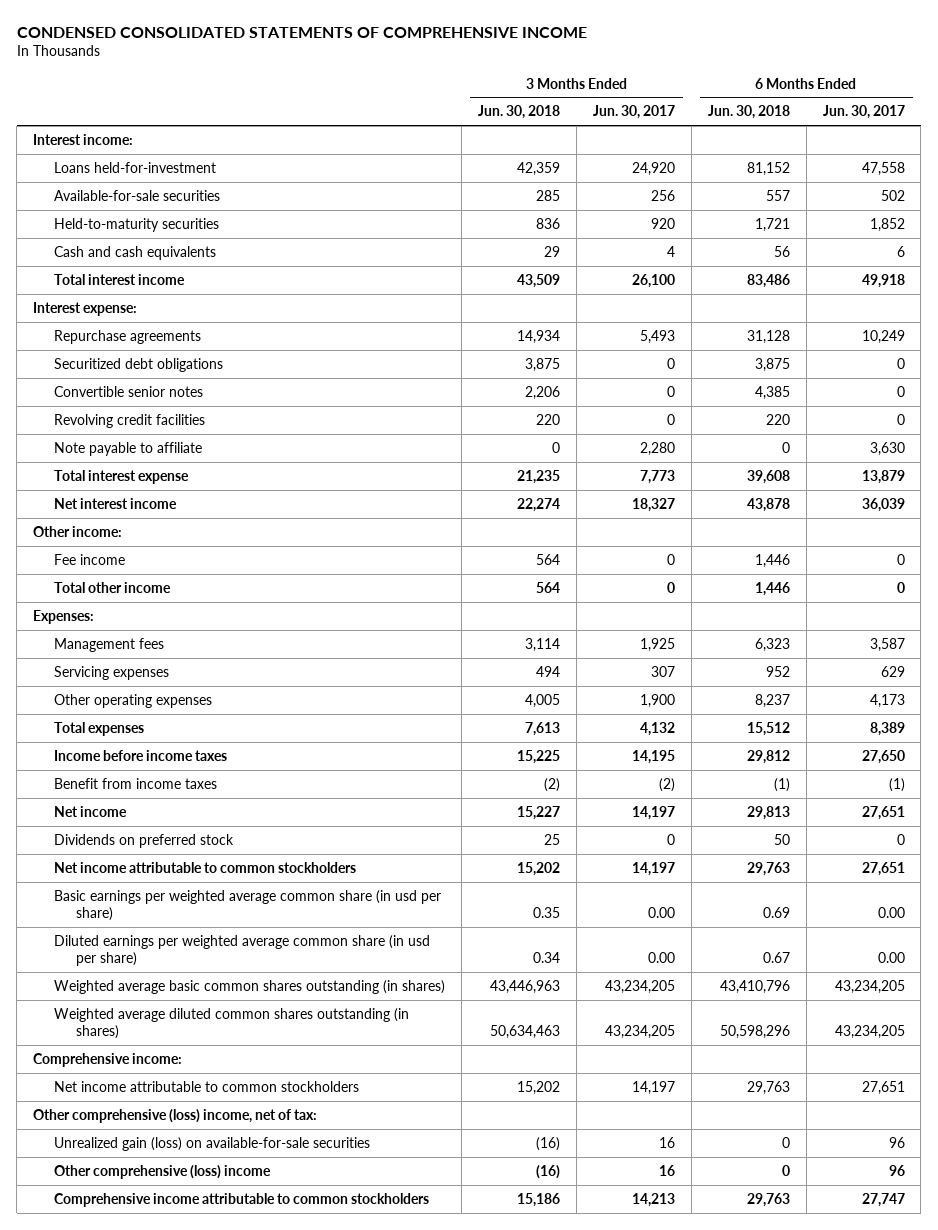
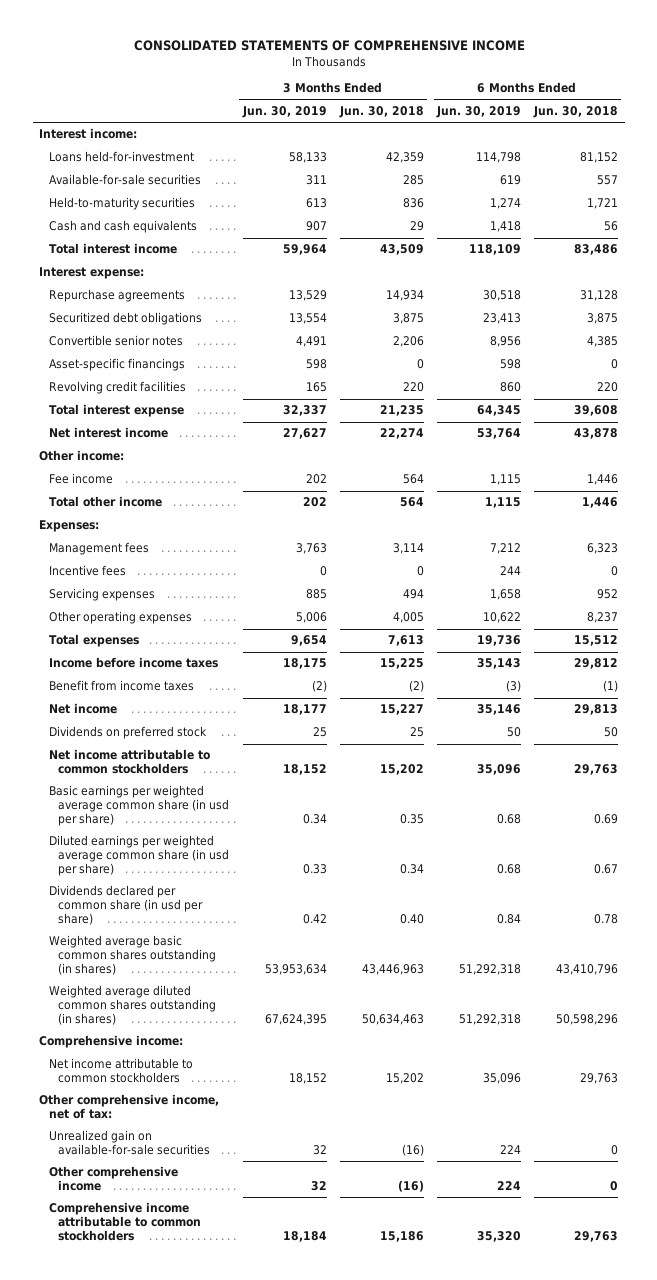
[16,26,587,38] CONDENSED CONSOLIDATED STATEMENTS OF COMPREHENSIVE INCOME -> [133,40,525,52] CONSOLIDATED STATEMENTS OF COMPREHENSIVE INCOME
[593,105,676,120] Jun. 30, 2017 -> none
[822,105,905,120] Jun. 30, 2017 -> none
none -> [241,105,327,118] Jun. 30, 2019
none -> [435,105,521,118] Jun. 30, 2019
none -> [48,358,185,372] Asset-specific financings
[54,441,203,456] Note payable to affiliate -> none
none -> [48,565,126,577] Incentive fees
none -> [48,885,204,925] Dividends declared per common share (in usd per share)
[32,1108,317,1123] Other comprehensive (loss) income, net of tax: -> [39,1094,220,1120] Other comprehensive income, net of tax:
[54,1136,371,1151] Unrealized gain (loss) on available-for-sale securities -> [48,1130,211,1156] Unrealized gain on available-for-sale securities
[54,1164,272,1179] Other comprehensive (loss) income -> [48,1166,178,1192] Other comprehensive income

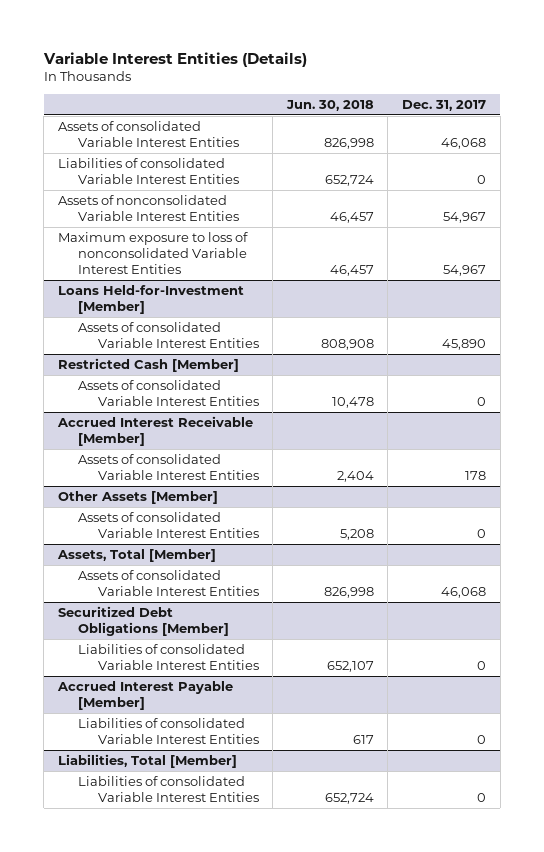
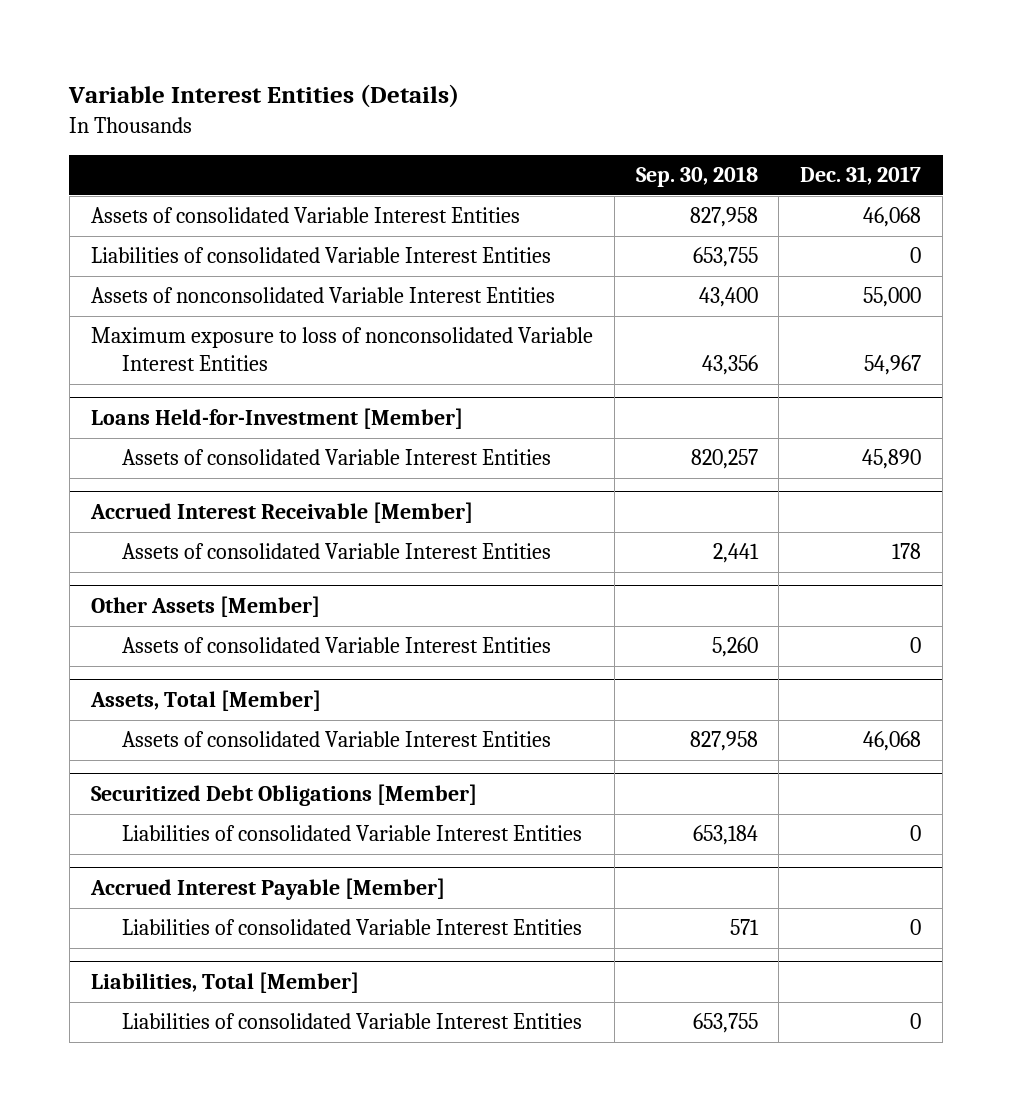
[285,100,374,112] Jun. 30, 2018 -> none
none -> [635,166,758,188] Sep. 30, 2018
[443,212,487,224] 54,967 -> [863,287,922,308] 55,000
[57,357,239,372] Restricted Cash [Member] -> none
[77,379,259,407] Assets of consolidated Variable Interest Entities -> none

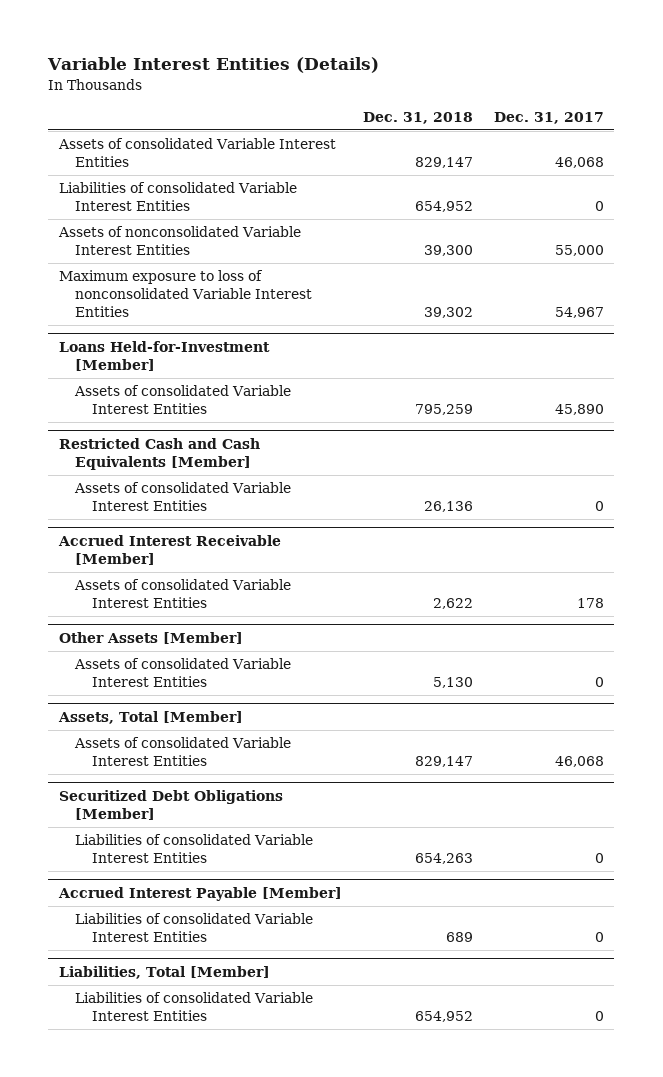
[635,166,758,188] Sep. 30, 2018 -> none
none -> [362,112,473,125] Dec. 31, 2018
none -> [58,438,260,470] Restricted Cash and Cash Equivalents [Member]
none -> [74,482,292,511] Assets of consolidated Variable Interest Entities

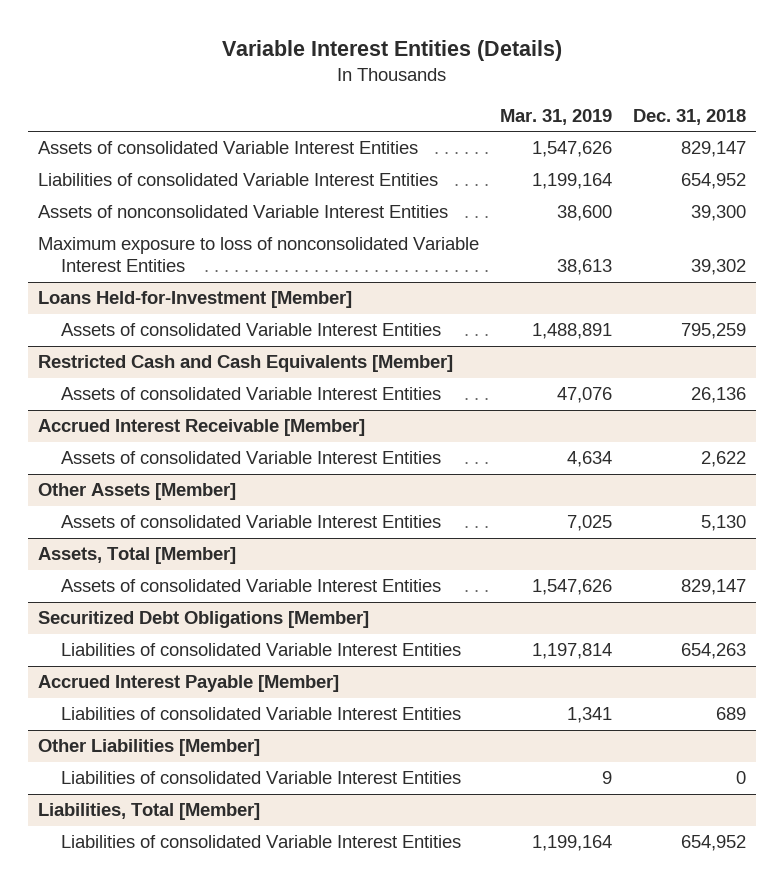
[493,112,604,125] Dec. 31, 2017 -> none
none -> [499,109,612,126] Mar. 31, 2019
none -> [37,739,260,757] Other Liabilities [Member]
none -> [60,771,461,785] Liabilities of consolidated Variable Interest Entities

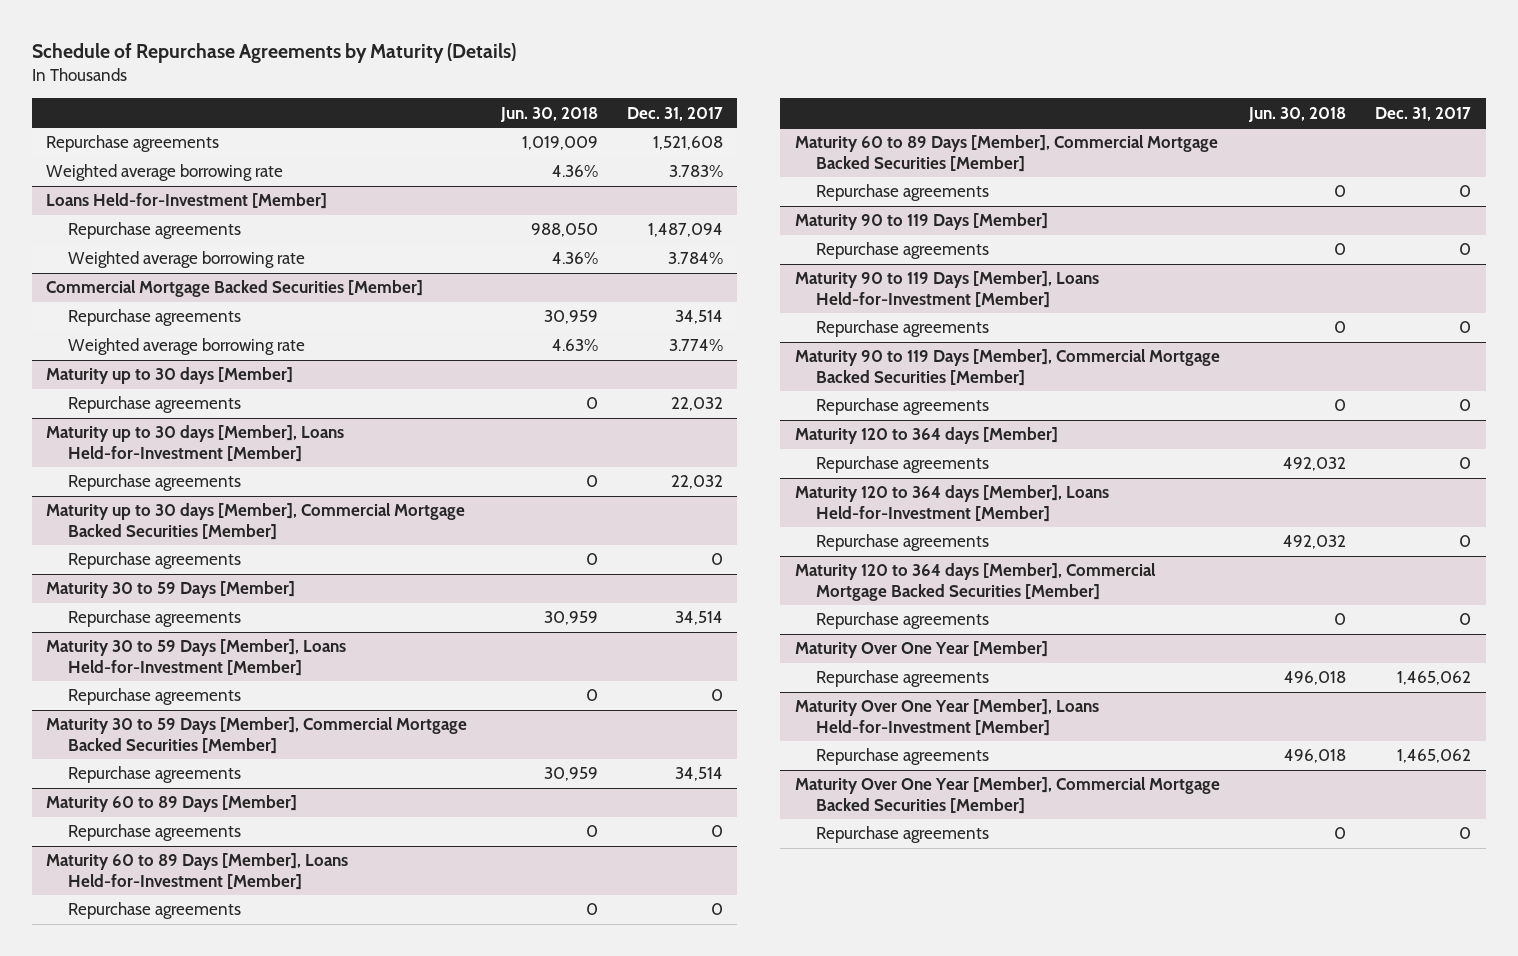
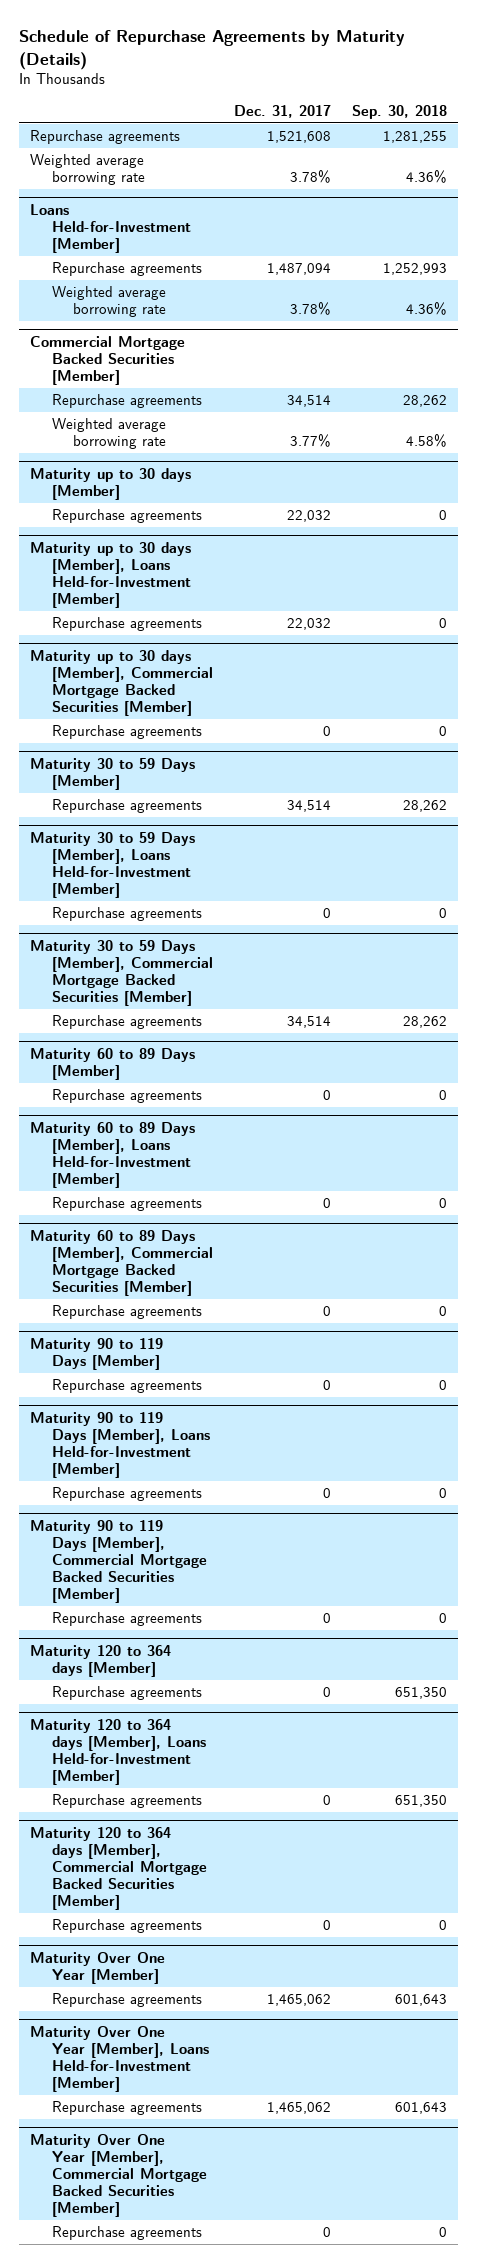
[499,106,598,122] Jun. 30, 2018 -> none
none -> [352,104,448,119] Sep. 30, 2018
[668,165,723,178] 3.783% -> [289,170,331,184] 3.78%
[667,252,723,265] 3.784% -> [289,302,331,316] 3.78%
[668,339,723,352] 3.774% -> [289,434,331,448] 3.77%

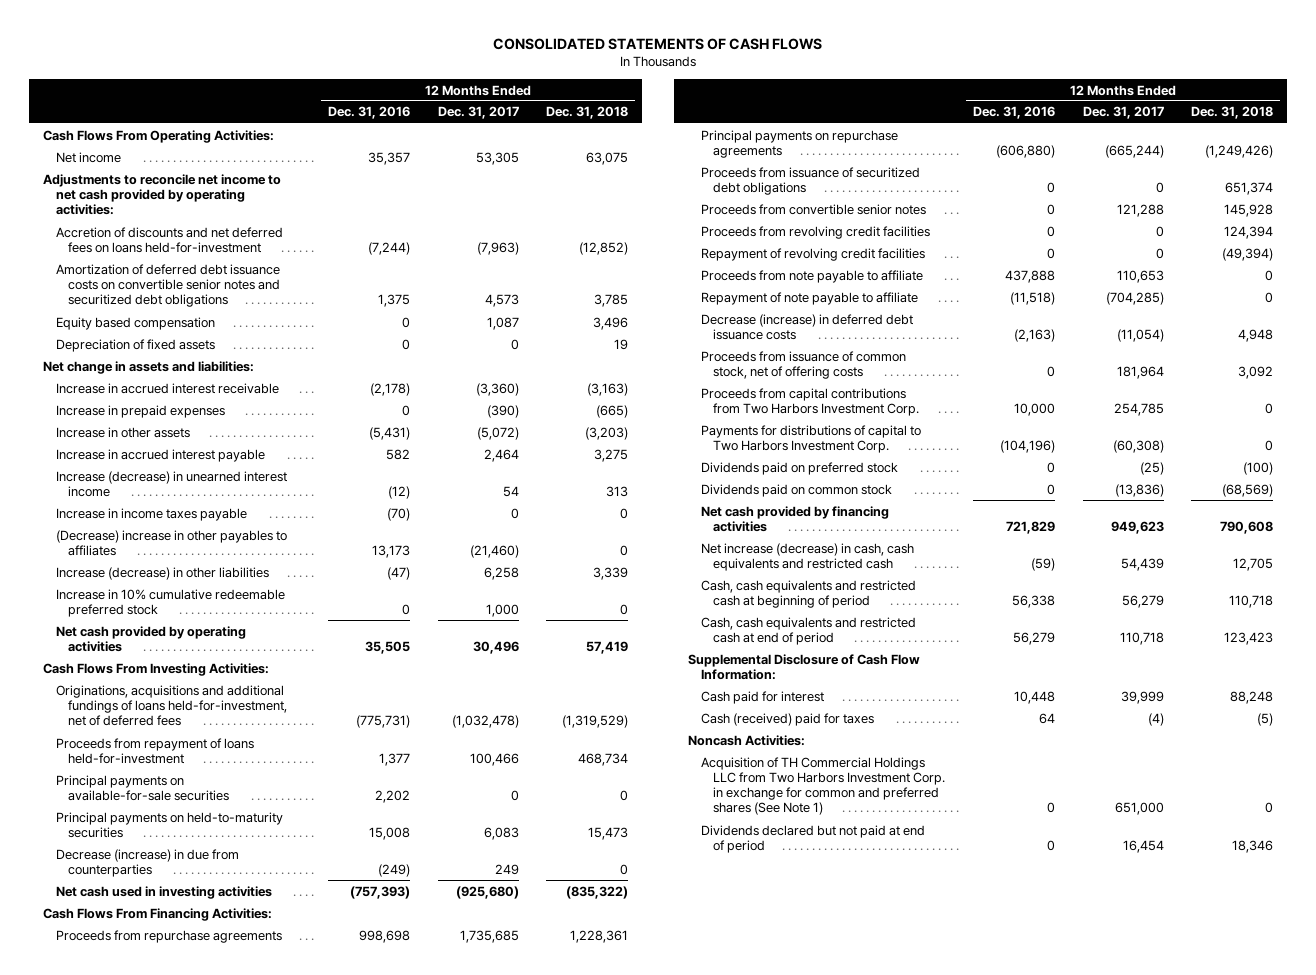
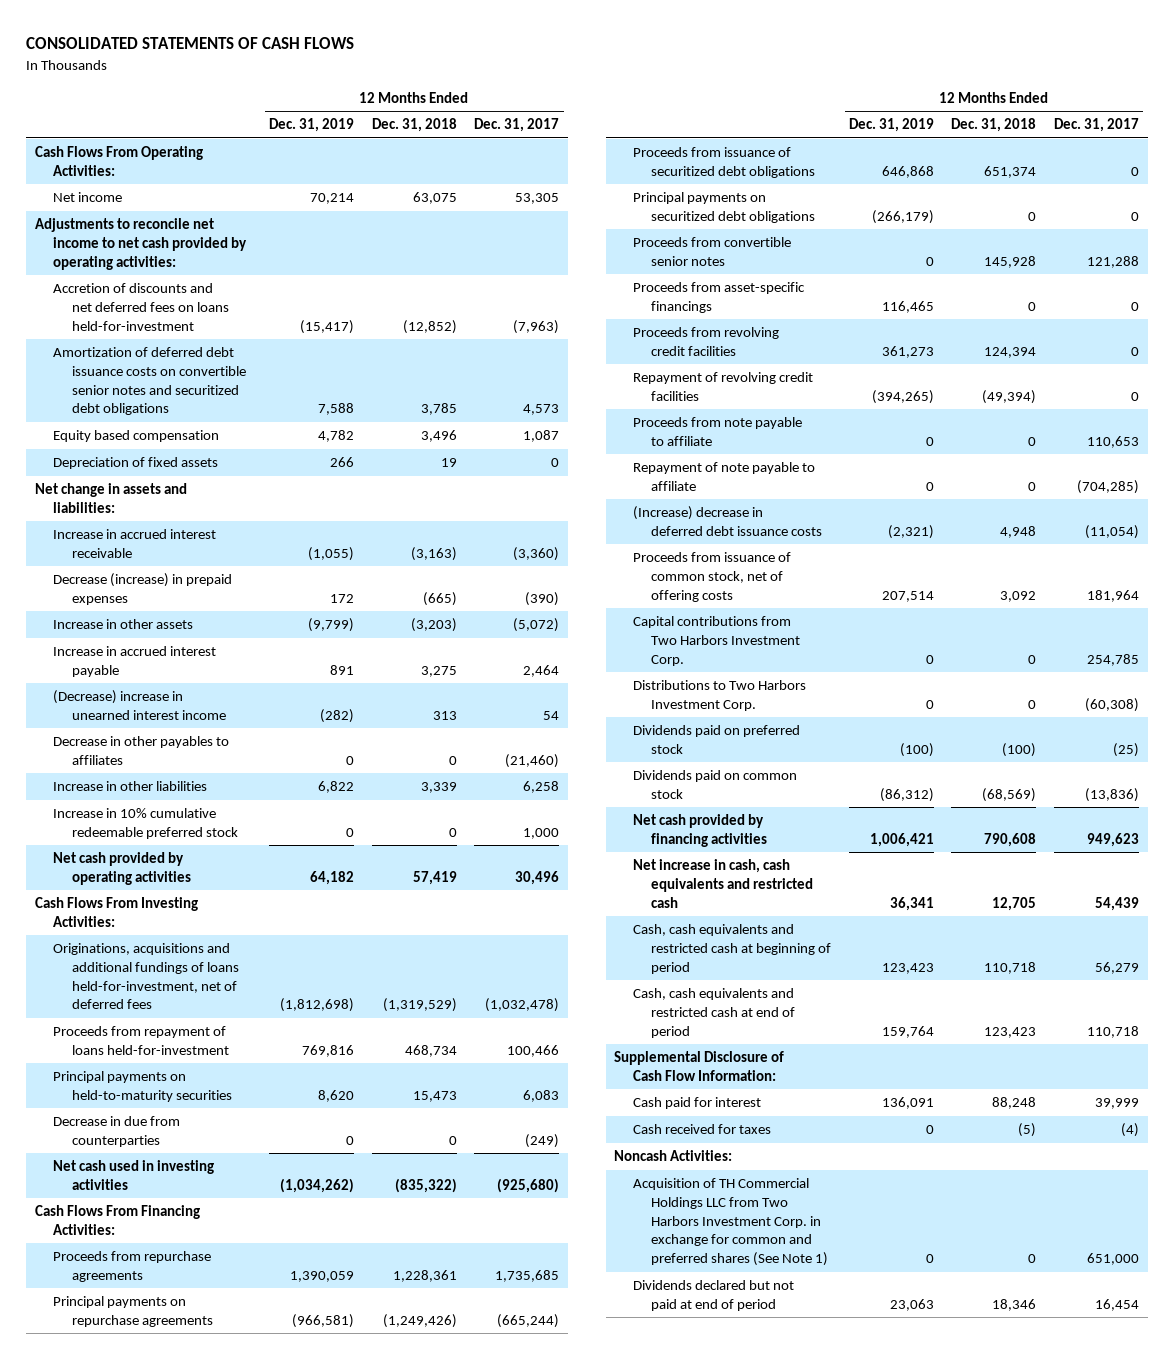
[327,106,410,120] Dec. 31, 2016 -> none
none -> [269,118,355,133] Dec. 31, 2019
[55,404,225,418] Increase in prepaid expenses -> [53,573,233,605] Decrease (increase) in prepaid expenses
[55,507,247,521] Increase in income taxes payable -> none
[55,470,287,497] Increase (decrease) in unearned interest income -> [53,690,226,720] (Decrease) increase in unearned interest income
[55,529,287,556] (Decrease) increase in other payables to affiliates -> [53,736,230,765] Decrease in other payables to affiliates
[55,566,269,580] Increase (decrease) in other liabilities -> [53,781,208,792] Increase in other liabilities
[55,774,230,801] Principal payments on available-for-sale securities -> none
[55,848,239,877] Decrease (increase) in due from counterparties -> [53,1116,181,1147] Decrease in due from counterparties
[494,863,519,875] 249 -> [525,1133,560,1148] (249)
none -> [632,192,816,223] Principal payments on securitized debt obligations
none -> [632,282,805,313] Proceeds from asset-specific financings
[700,313,913,340] Decrease (increase) in deferred debt issuance costs -> [632,506,823,536] (Increase) decrease in deferred debt issuance costs
[700,387,920,416] Proceeds from capital contributions from Two Harbors Investment Corp. -> [632,616,801,666] Capital contributions from Two Harbors Investment Corp.
[700,424,921,453] Payments for distributions of capital to Two Harbors Investment Corp. -> [632,680,806,711] Distributions to Two Harbors Investment Corp.
[700,542,914,571] Net increase (decrease) in cash, cash equivalents and restricted cash -> [632,859,814,908] Net increase in cash, cash equivalents and restricted cash
[700,712,874,726] Cash (received) paid for taxes -> [632,1124,771,1135] Cash received for taxes

